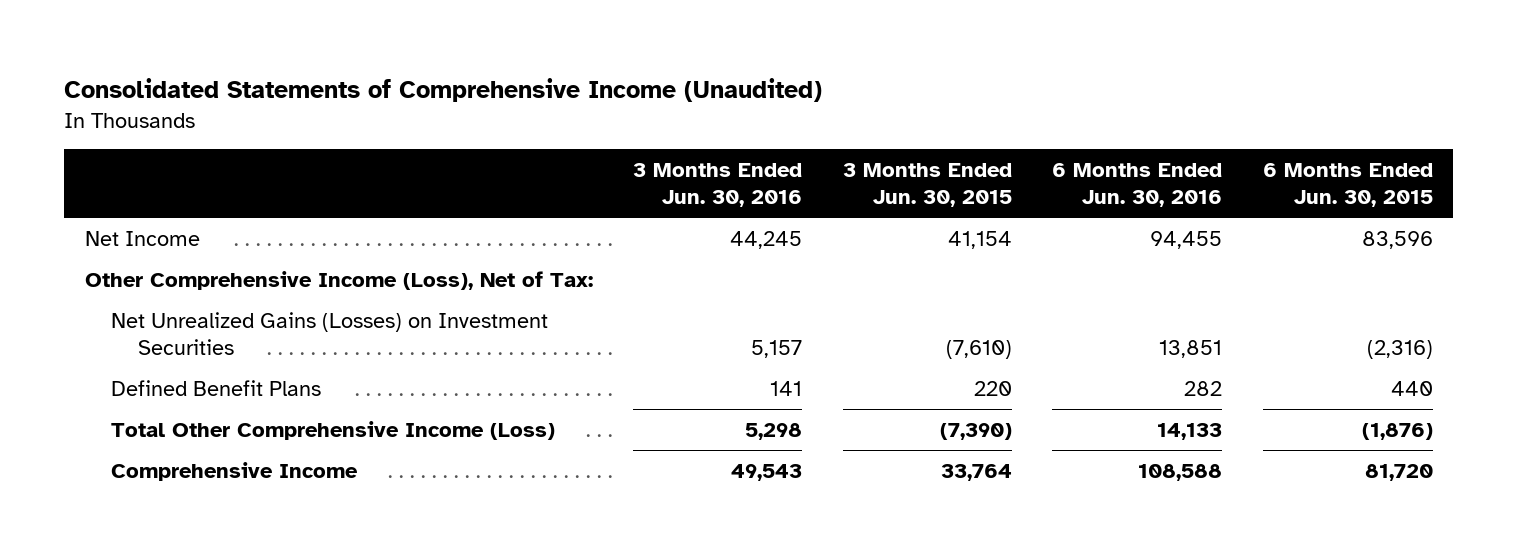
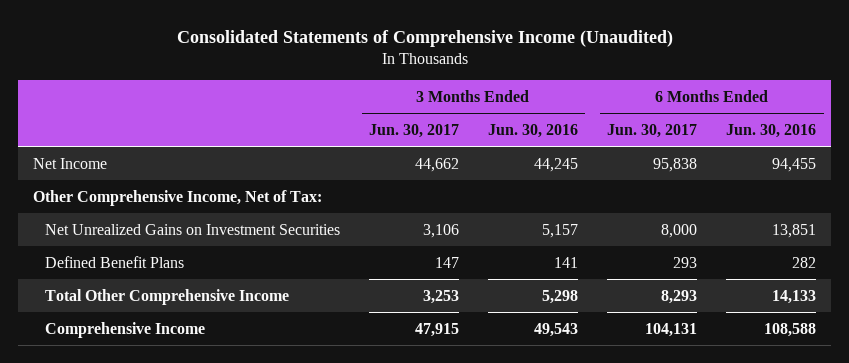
[842,163,1012,208] 3 Months Ended Jun. 30, 2015 -> none
[1262,163,1433,208] 6 Months Ended Jun. 30, 2015 -> none
none -> [368,123,459,138] Jun. 30, 2017
none -> [607,123,698,138] Jun. 30, 2017
[84,270,593,290] Other Comprehensive Income (Loss), Net of Tax: -> [32,189,322,206] Other Comprehensive Income, Net of Tax:
[111,311,549,355] Net Unrealized Gains (Losses) on Investment Securities -> [44,223,340,235] Net Unrealized Gains on Investment Securities
[111,420,556,440] Total Other Comprehensive Income (Loss) -> [44,288,289,305] Total Other Comprehensive Income

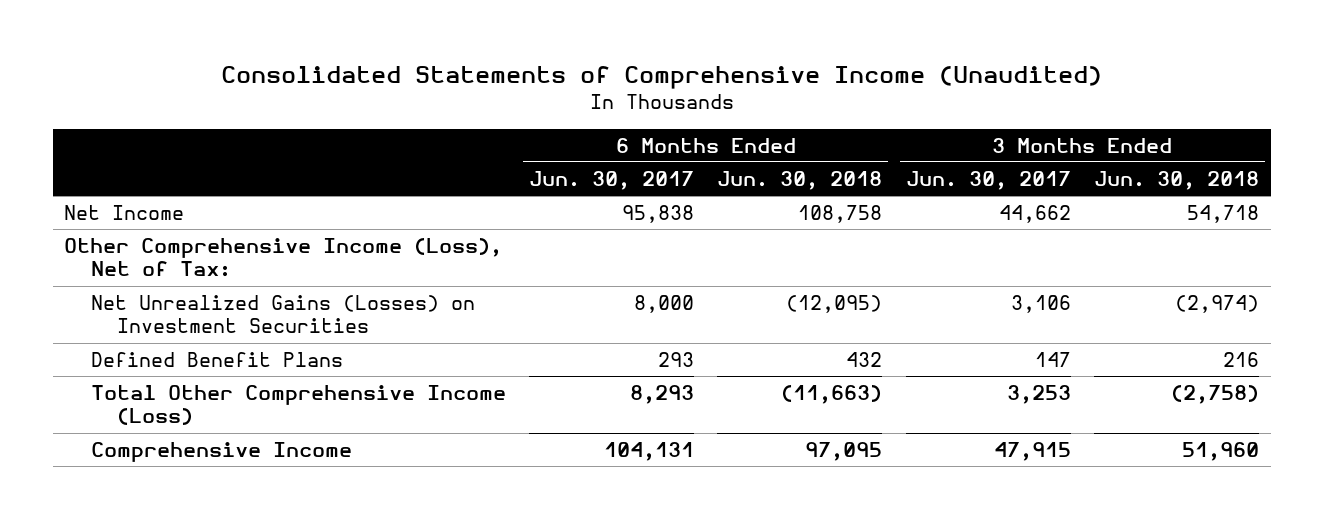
[488,123,579,138] Jun. 30, 2016 -> none
[726,123,817,138] Jun. 30, 2016 -> none
none -> [717,171,883,191] Jun. 30, 2018
none -> [1093,171,1259,191] Jun. 30, 2018
[32,189,322,206] Other Comprehensive Income, Net of Tax: -> [64,238,503,278] Other Comprehensive Income (Loss), Net of Tax:
[44,223,340,235] Net Unrealized Gains on Investment Securities -> [90,295,475,334] Net Unrealized Gains (Losses) on Investment Securities
[44,288,289,305] Total Other Comprehensive Income -> [90,385,506,426] Total Other Comprehensive Income (Loss)

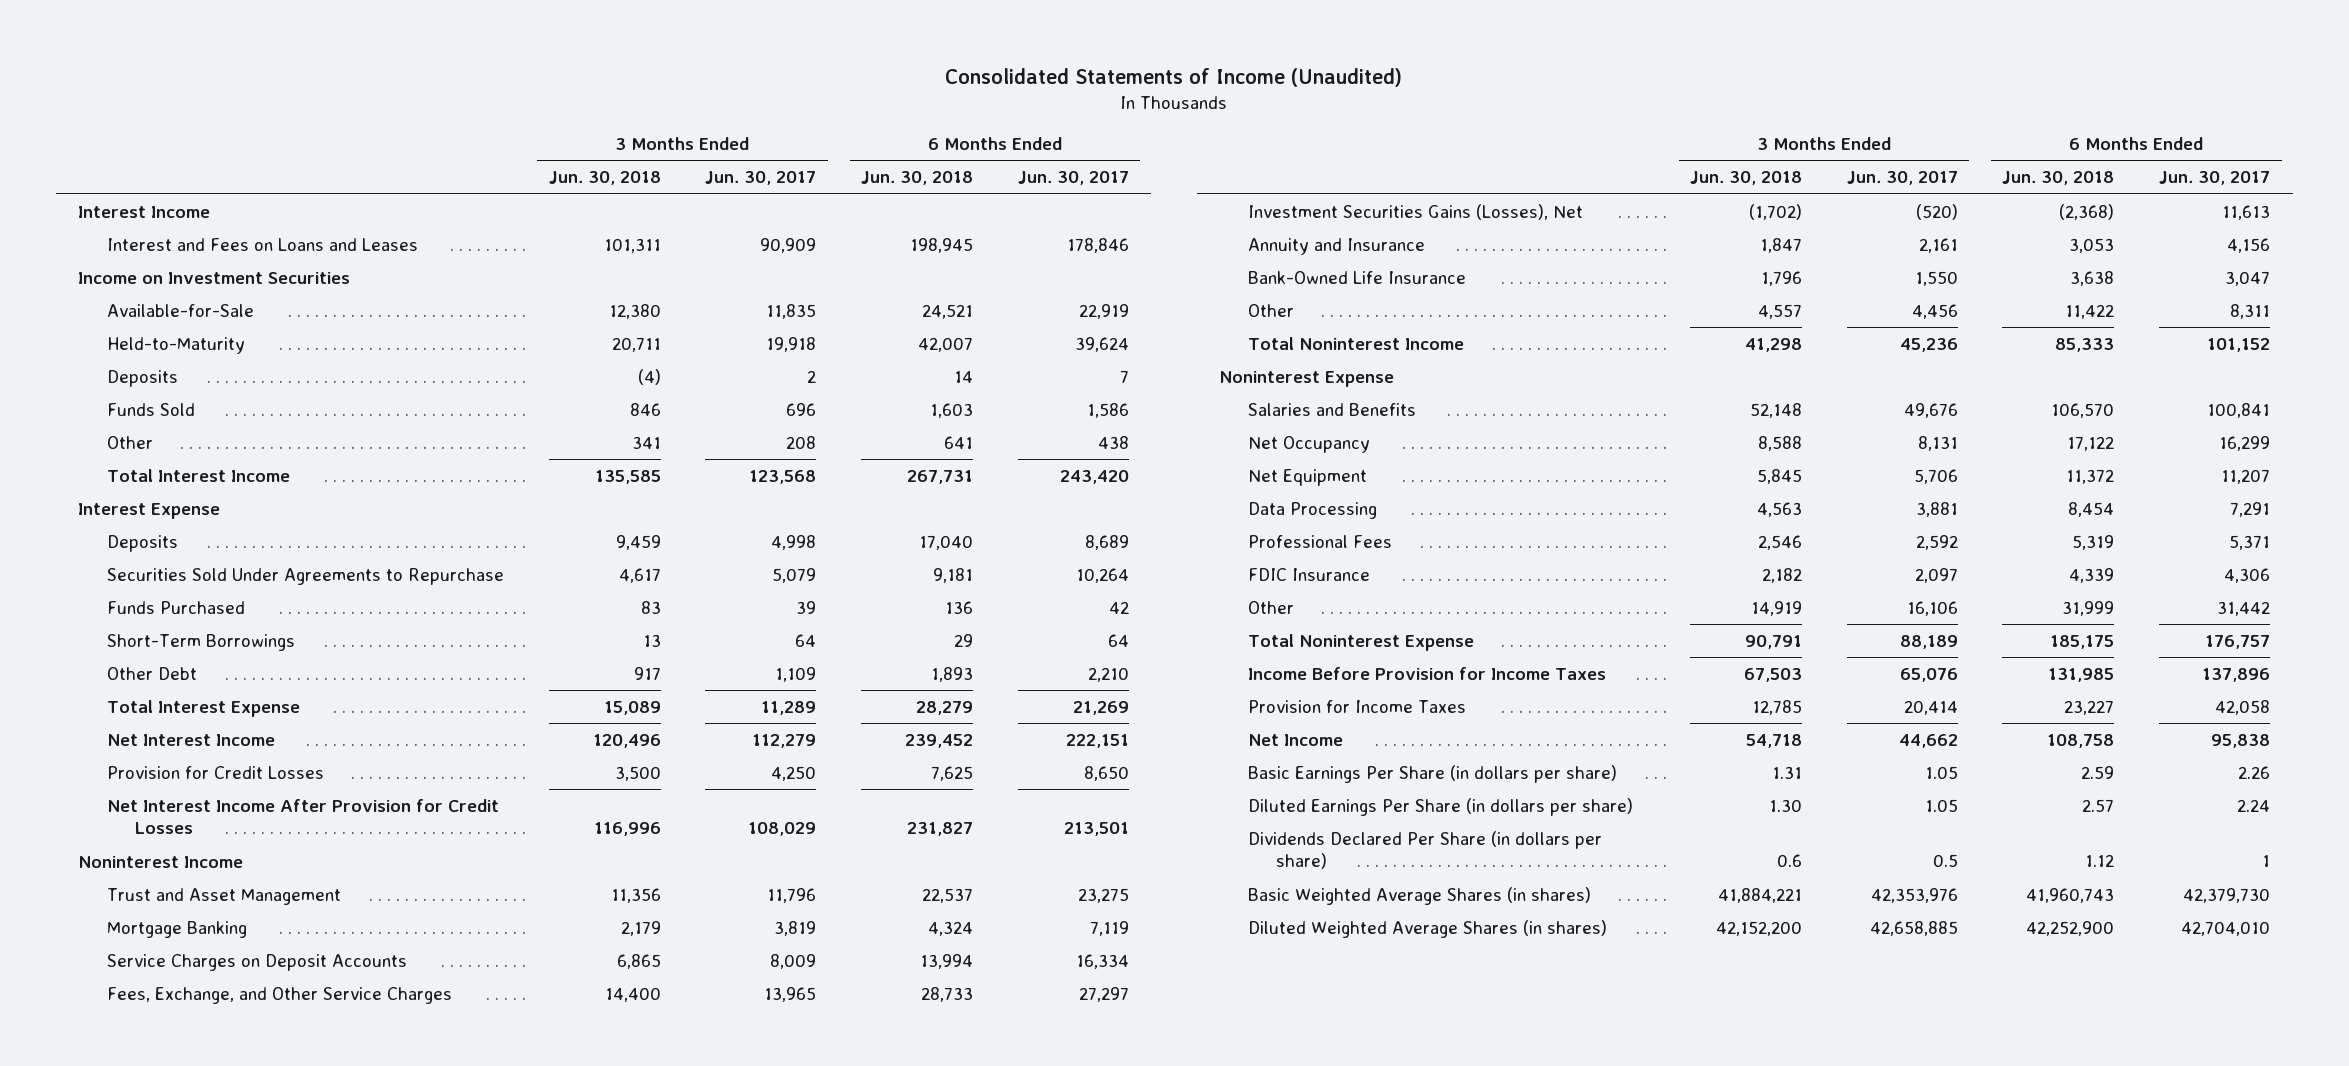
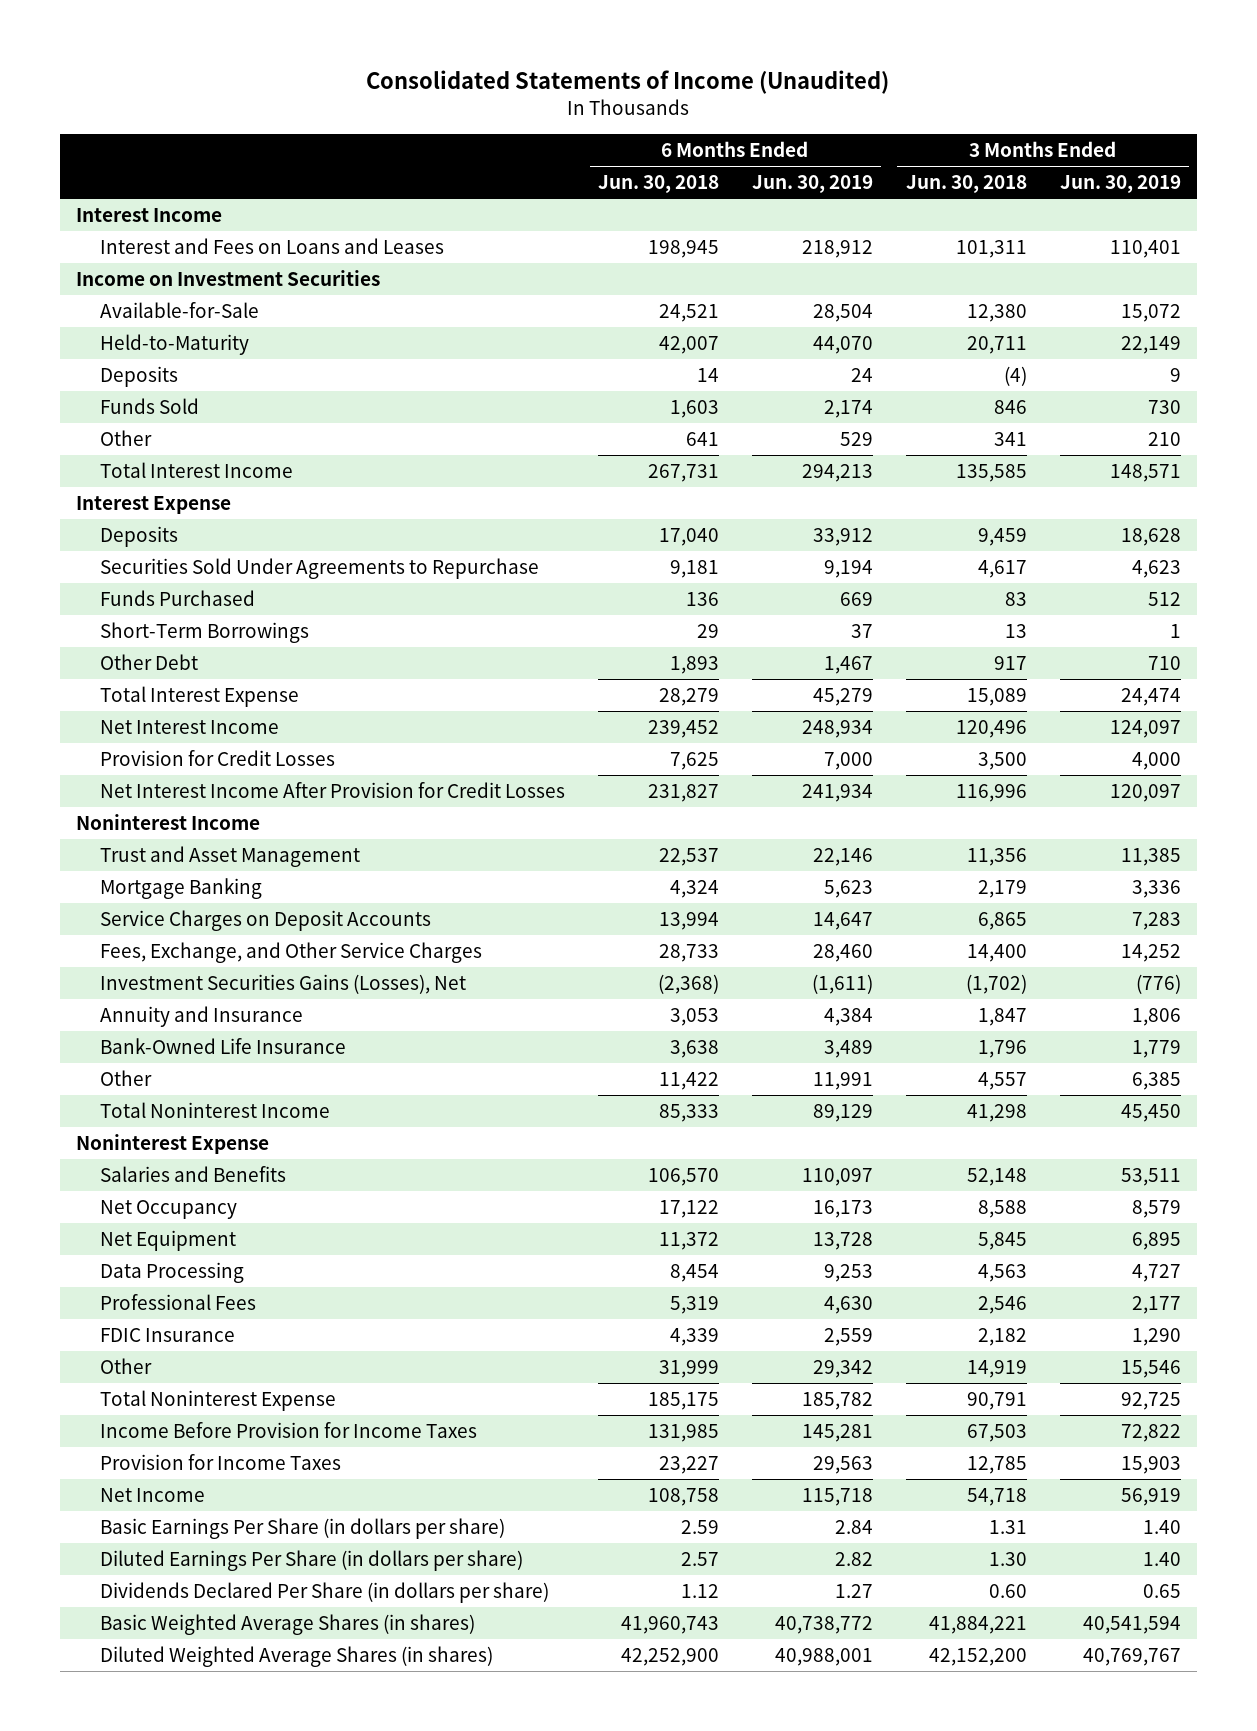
[705,171,817,186] Jun. 30, 2017 -> none
[1018,171,1130,186] Jun. 30, 2017 -> none
none -> [751,175,873,194] Jun. 30, 2019
none -> [1059,175,1181,194] Jun. 30, 2019
[1776,854,1802,868] 0.6 -> [988,1584,1027,1599] 0.60

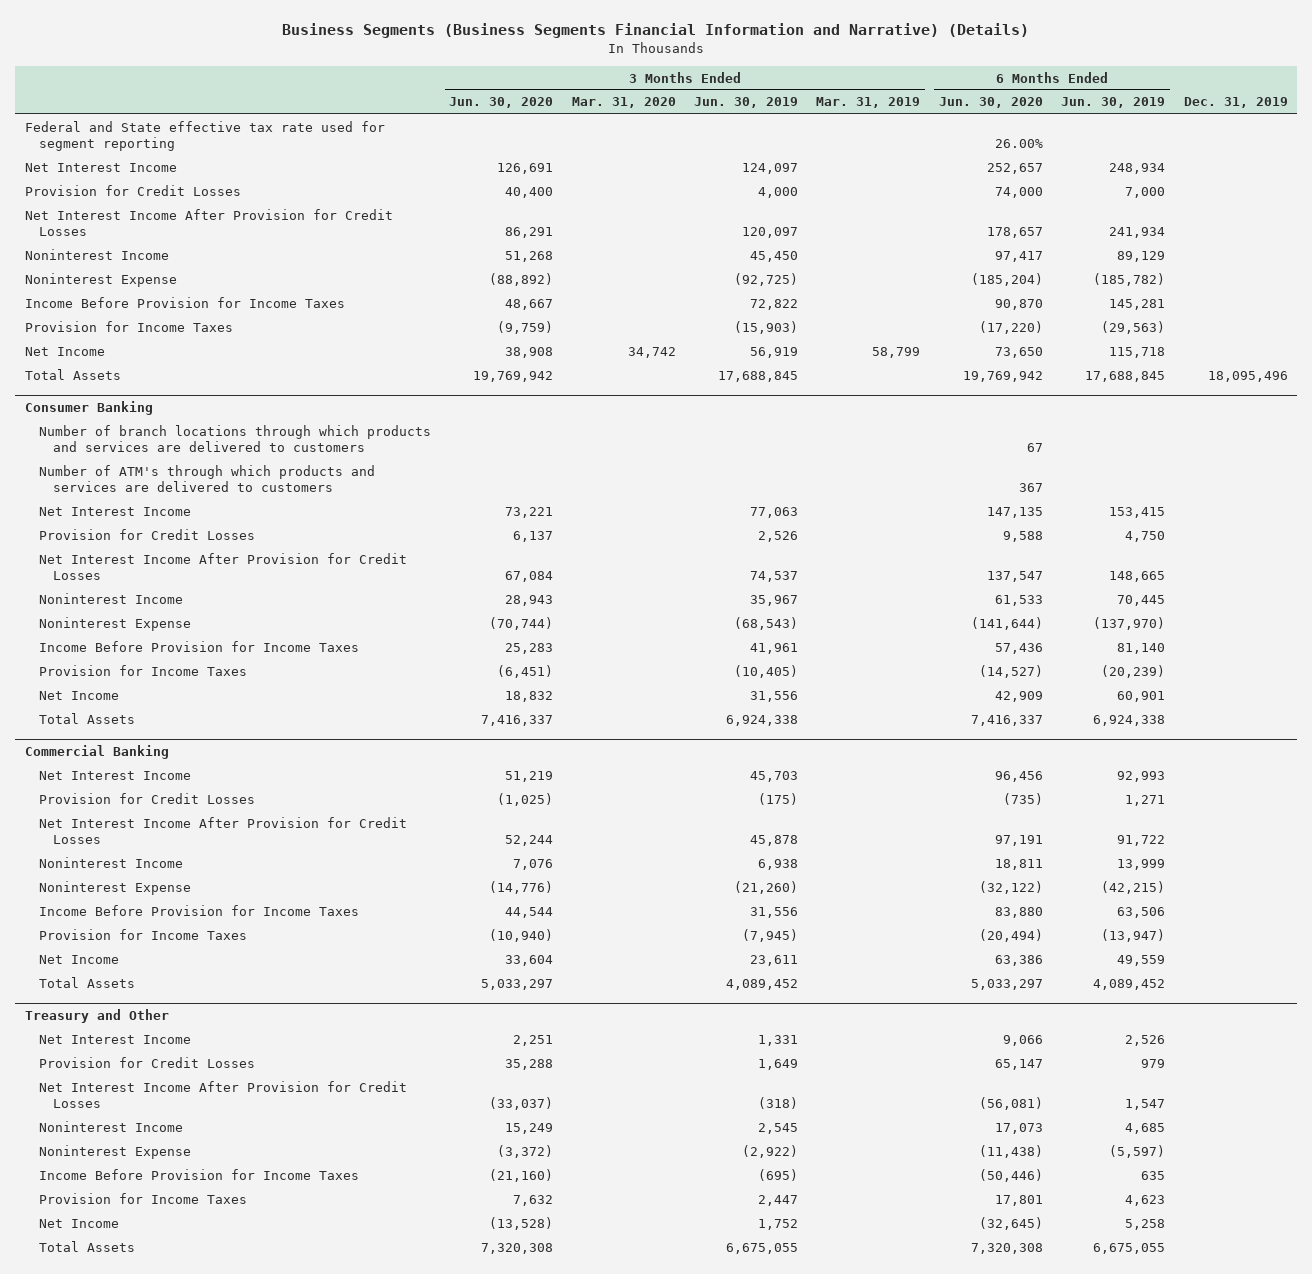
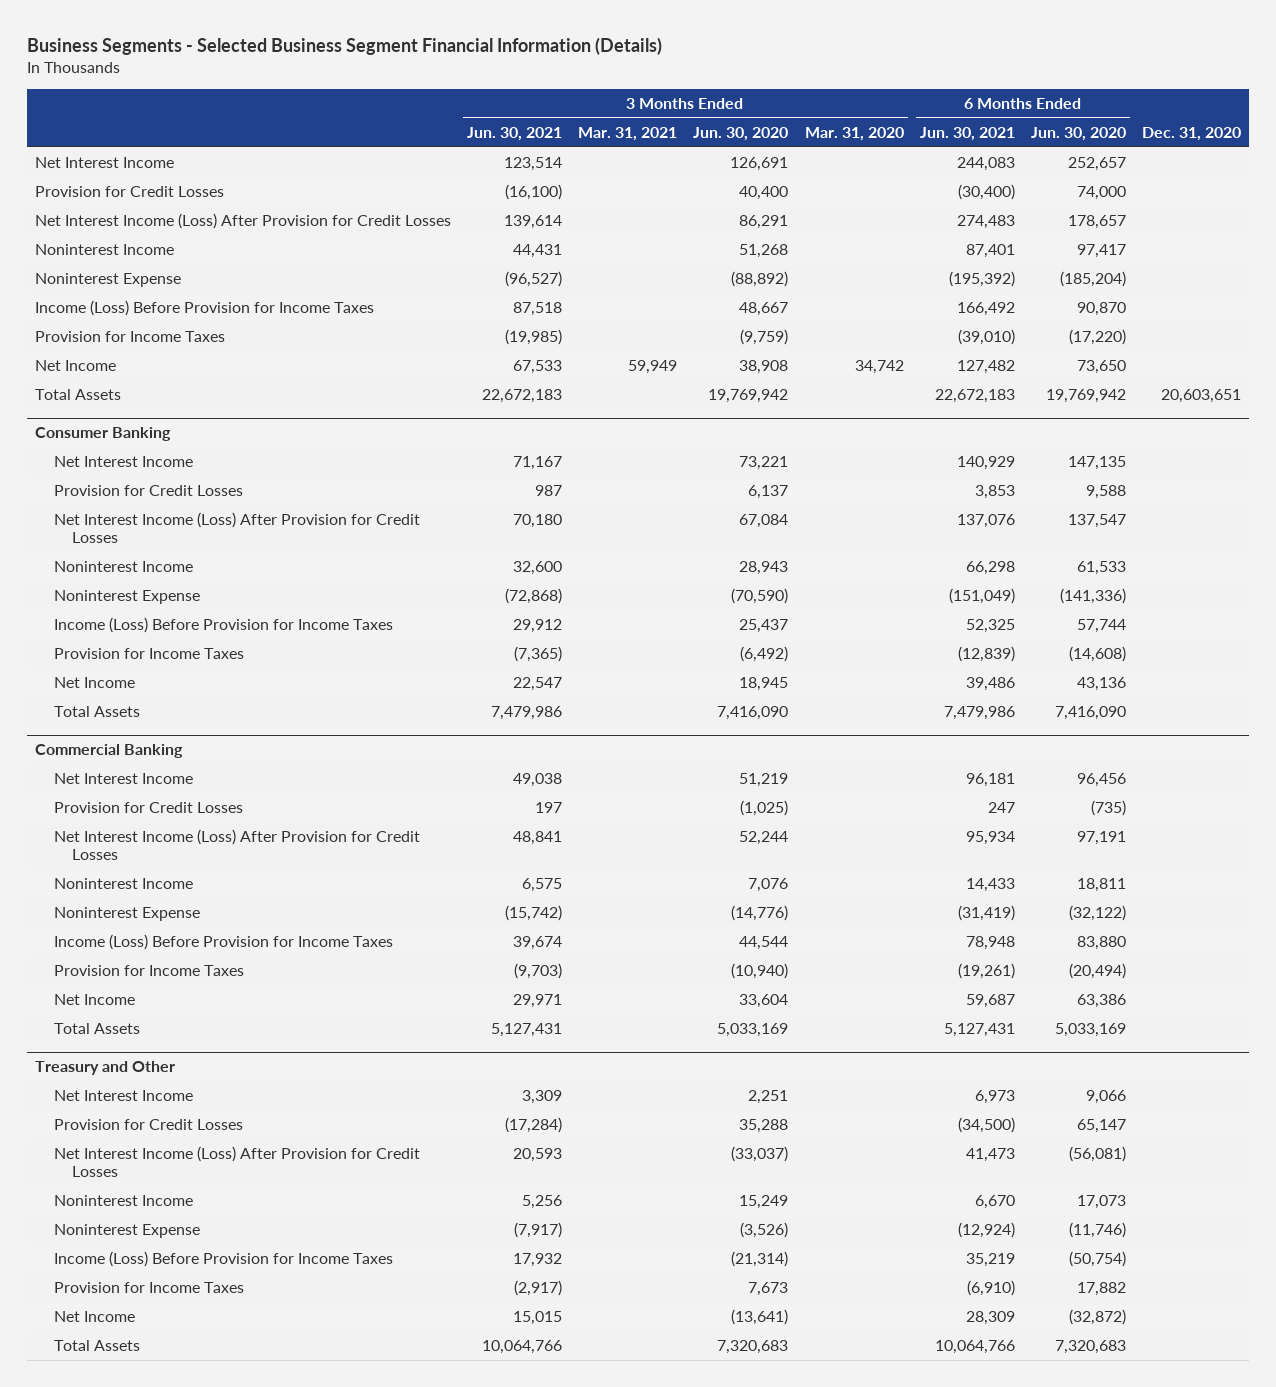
[282,23,1030,39] Business Segments (Business Segments Financial Information and Narrative) (Details) -> [27,36,663,55] Business Segments - Selected Business Segment Financial Information (Details)
[693,97,798,109] Jun. 30, 2019 -> none
[816,97,921,109] Mar. 31, 2019 -> none
[1061,97,1166,109] Jun. 30, 2019 -> none
[1183,97,1288,109] Dec. 31, 2019 -> none
none -> [467,126,563,141] Jun. 30, 2021
none -> [578,126,678,141] Mar. 31, 2021
none -> [919,126,1015,141] Jun. 30, 2021
none -> [1141,126,1241,141] Dec. 31, 2020
[24,120,385,152] Federal and State effective tax rate used for segment reporting -> none
[24,208,393,237] Net Interest Income After Provision for Credit Losses -> [35,213,452,230] Net Interest Income (Loss) After Provision for Credit Losses
[24,296,345,308] Income Before Provision for Income Taxes -> [35,300,375,317] Income (Loss) Before Provision for Income Taxes
[38,424,431,453] Number of branch locations through which products and services are delivered to customers -> none
[38,464,375,493] Number of ATM's through which products and services are delivered to customers -> none
[38,552,407,581] Net Interest Income After Provision for Credit Losses -> [53,512,420,544] Net Interest Income (Loss) After Provision for Credit Losses
[489,616,554,630] (70,744) -> [731,588,789,605] (70,590)
[970,616,1043,630] (141,644) -> [1059,588,1126,605] (141,336)
[38,640,359,652] Income Before Provision for Income Taxes -> [53,617,393,634] Income (Loss) Before Provision for Income Taxes
[505,642,554,654] 25,283 -> [739,619,789,634] 25,437
[994,642,1043,654] 57,436 -> [1076,619,1126,634] 57,744
[497,664,554,678] (6,451) -> [740,646,789,663] (6,492)
[978,664,1043,678] (14,527) -> [1068,646,1126,663] (14,608)
[505,690,554,702] 18,832 -> [739,677,789,692] 18,945
[994,690,1043,702] 42,909 -> [1076,677,1126,692] 43,136
[481,714,554,726] 7,416,337 -> [717,706,789,721] 7,416,090
[970,714,1043,726] 7,416,337 -> [1054,706,1126,721] 7,416,090
[38,816,407,845] Net Interest Income After Provision for Credit Losses -> [53,829,420,861] Net Interest Income (Loss) After Provision for Credit Losses
[38,904,359,916] Income Before Provision for Income Taxes -> [53,934,393,951] Income (Loss) Before Provision for Income Taxes
[481,978,554,990] 5,033,297 -> [717,1023,789,1038] 5,033,169
[970,978,1043,990] 5,033,297 -> [1054,1023,1126,1038] 5,033,169
[38,1080,407,1109] Net Interest Income After Provision for Credit Losses -> [53,1146,420,1178] Net Interest Income (Loss) After Provision for Credit Losses
[497,1144,554,1158] (3,372) -> [740,1222,789,1239] (3,526)
[978,1144,1043,1158] (11,438) -> [1068,1222,1126,1239] (11,746)
[38,1168,359,1180] Income Before Provision for Income Taxes -> [53,1251,393,1268] Income (Loss) Before Provision for Income Taxes
[489,1168,554,1182] (21,160) -> [731,1251,789,1268] (21,314)
[978,1168,1043,1182] (50,446) -> [1068,1251,1126,1268] (50,754)
[513,1194,554,1206] 7,632 -> [748,1282,789,1297] 7,673
[994,1194,1043,1206] 17,801 -> [1076,1282,1126,1297] 17,882
[489,1216,554,1230] (13,528) -> [731,1309,789,1326] (13,641)
[978,1216,1043,1230] (32,645) -> [1068,1309,1126,1326] (32,872)
[481,1242,554,1254] 7,320,308 -> [717,1340,789,1355] 7,320,683
[970,1242,1043,1254] 7,320,308 -> [1054,1340,1126,1355] 7,320,683

